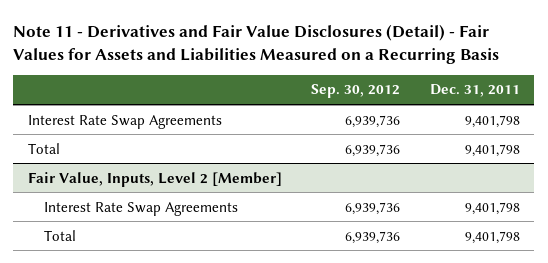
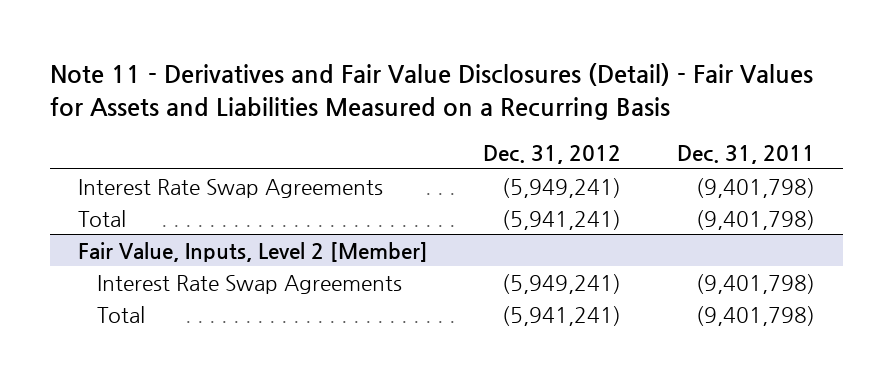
[311,84,401,99] Sep. 30, 2012 -> none
none -> [483,144,622,164] Dec. 31, 2012
[464,114,520,128] 9,401,798 -> [696,177,816,198] (9,401,798)
[464,143,520,157] 9,401,798 -> [696,209,816,230] (9,401,798)
[464,201,520,215] 9,401,798 -> [696,273,816,294] (9,401,798)
[464,230,520,244] 9,401,798 -> [696,305,816,326] (9,401,798)

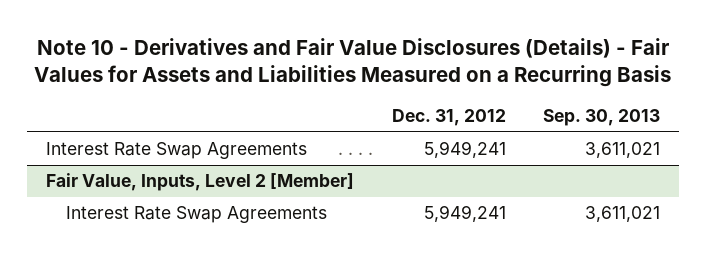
[49,63,813,121] Note 11 - Derivatives and Fair Value Disclosures (Detail) - Fair Values for Assets and Liabilities Measured on a Recurring Basis -> [34,37,672,87] Note 10 - Derivatives and Fair Value Disclosures (Details) - Fair Values for Assets and Liabilities Measured on a Recurring Basis
[677,144,816,164] Dec. 31, 2011 -> none
none -> [543,109,661,127] Sep. 30, 2013
[77,209,126,227] Total -> none
[502,177,622,198] (5,949,241) -> [423,141,506,159] 5,949,241
[96,305,145,323] Total -> none
[502,273,622,294] (5,949,241) -> [423,205,506,223] 5,949,241

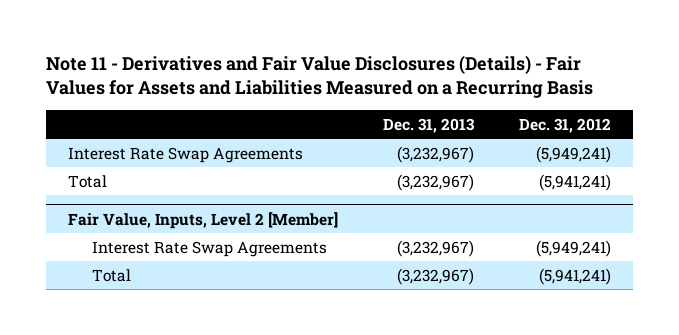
[34,37,672,87] Note 10 - Derivatives and Fair Value Disclosures (Details) - Fair Values for Assets and Liabilities Measured on a Recurring Basis -> [45,55,593,99] Note 11 - Derivatives and Fair Value Disclosures (Details) - Fair Values for Assets and Liabilities Measured on a Recurring Basis
[543,109,661,127] Sep. 30, 2013 -> none
none -> [382,117,475,133] Dec. 31, 2013
[423,141,506,159] 5,949,241 -> [535,145,611,163] (5,949,241)
none -> [68,174,108,188] Total
[423,205,506,223] 5,949,241 -> [535,239,611,257] (5,949,241)
none -> [91,268,131,282] Total

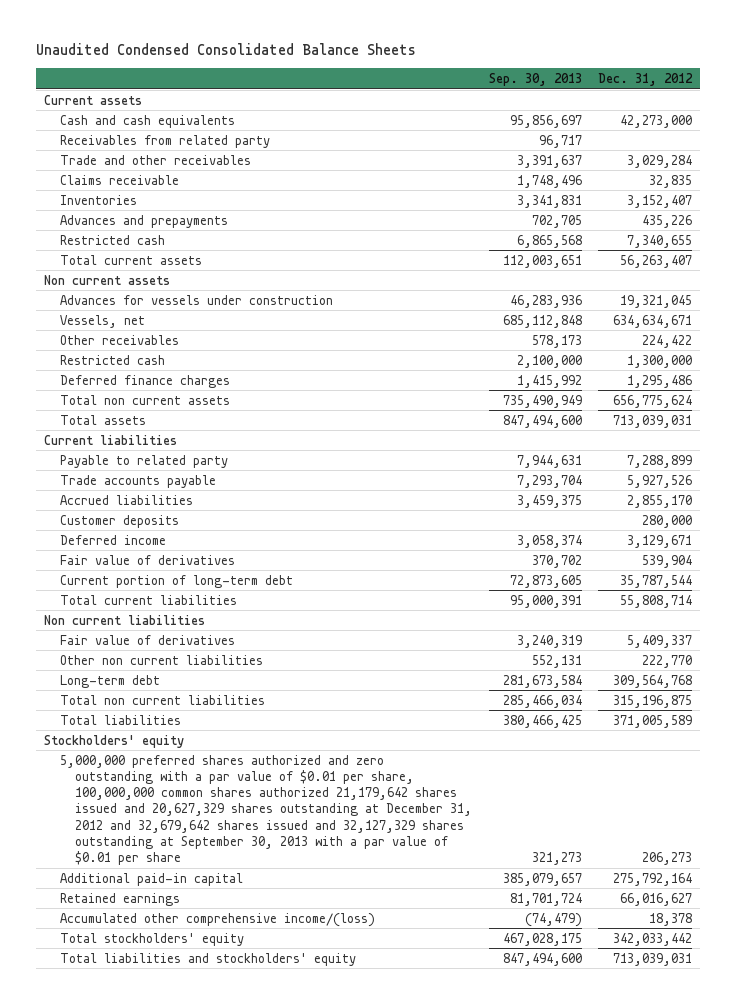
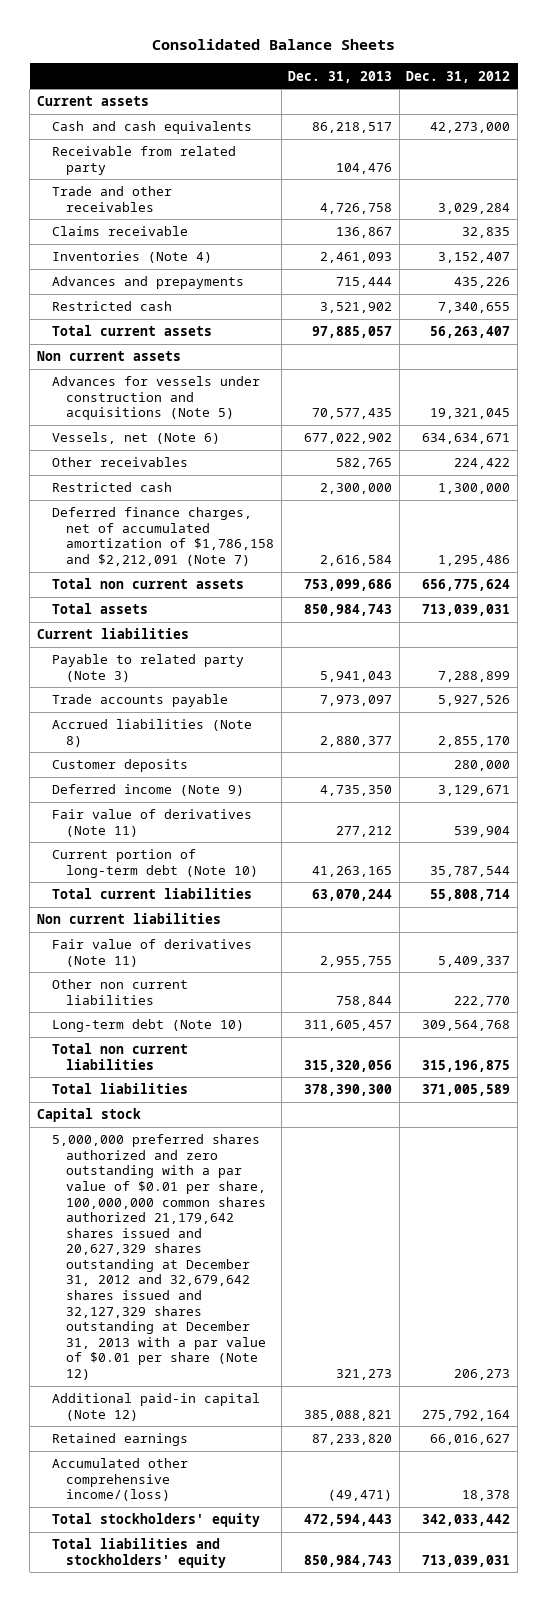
[35,43,416,56] Unaudited Condensed Consolidated Balance Sheets -> [151,39,395,51] Consolidated Balance Sheets
[488,72,582,86] Sep. 30, 2013 -> none
none -> [288,70,393,83] Dec. 31, 2013
[59,134,270,148] Receivables from related party -> [51,146,236,175] Receivable from related party
[59,194,137,205] Inventories -> [51,251,212,264] Inventories (Note 4)
[59,294,333,305] Advances for vessels under construction -> [51,376,260,421] Advances for vessels under construction and acquisitions (Note 5)
[59,314,145,328] Vessels, net -> [51,432,220,445] Vessels, net (Note 6)
[59,374,230,388] Deferred finance charges -> [51,507,275,566] Deferred finance charges, net of accumulated amortization of $1,786,158 and $2,212,091 (Note 7)
[59,454,228,468] Payable to related party -> [51,654,244,682] Payable to related party (Note 3)
[59,494,193,505] Accrued liabilities -> [51,719,252,747] Accrued liabilities (Note 8)
[59,534,166,545] Deferred income -> [51,784,244,797] Deferred income (Note 9)
[59,554,235,565] Fair value of derivatives -> [51,809,252,837] Fair value of derivatives (Note 11)
[59,574,293,588] Current portion of long-term debt -> [51,849,259,878] Current portion of long-term debt (Note 10)
[59,634,235,645] Fair value of derivatives -> [51,939,252,967] Fair value of derivatives (Note 11)
[59,674,160,688] Long-term debt -> [51,1019,244,1033] Long-term debt (Note 10)
[43,734,184,748] Stockholders' equity -> none
none -> [36,1108,141,1123] Capital stock
[59,754,473,866] 5,000,000 preferred shares authorized and zero outstanding with a par value of $0.01 per share, 100,000,000 common shares authorized 21,179,642 shares issued and 20,627,329 shares outstanding at December 31, 2012 and 32,679,642 shares issued and 32,127,329 shares outstanding at September 30, 2013 with a par value of $0.01 per share -> [51,1134,267,1380] 5,000,000 preferred shares authorized and zero outstanding with a par value of $0.01 per share, 100,000,000 common shares authorized 21,179,642 shares issued and 20,627,329 shares outstanding at December 31, 2012 and 32,679,642 shares issued and 32,127,329 shares outstanding at December 31, 2013 with a par value of $0.01 per share (Note 12)
[59,872,243,886] Additional paid-in capital -> [51,1393,260,1421] Additional paid-in capital (Note 12)

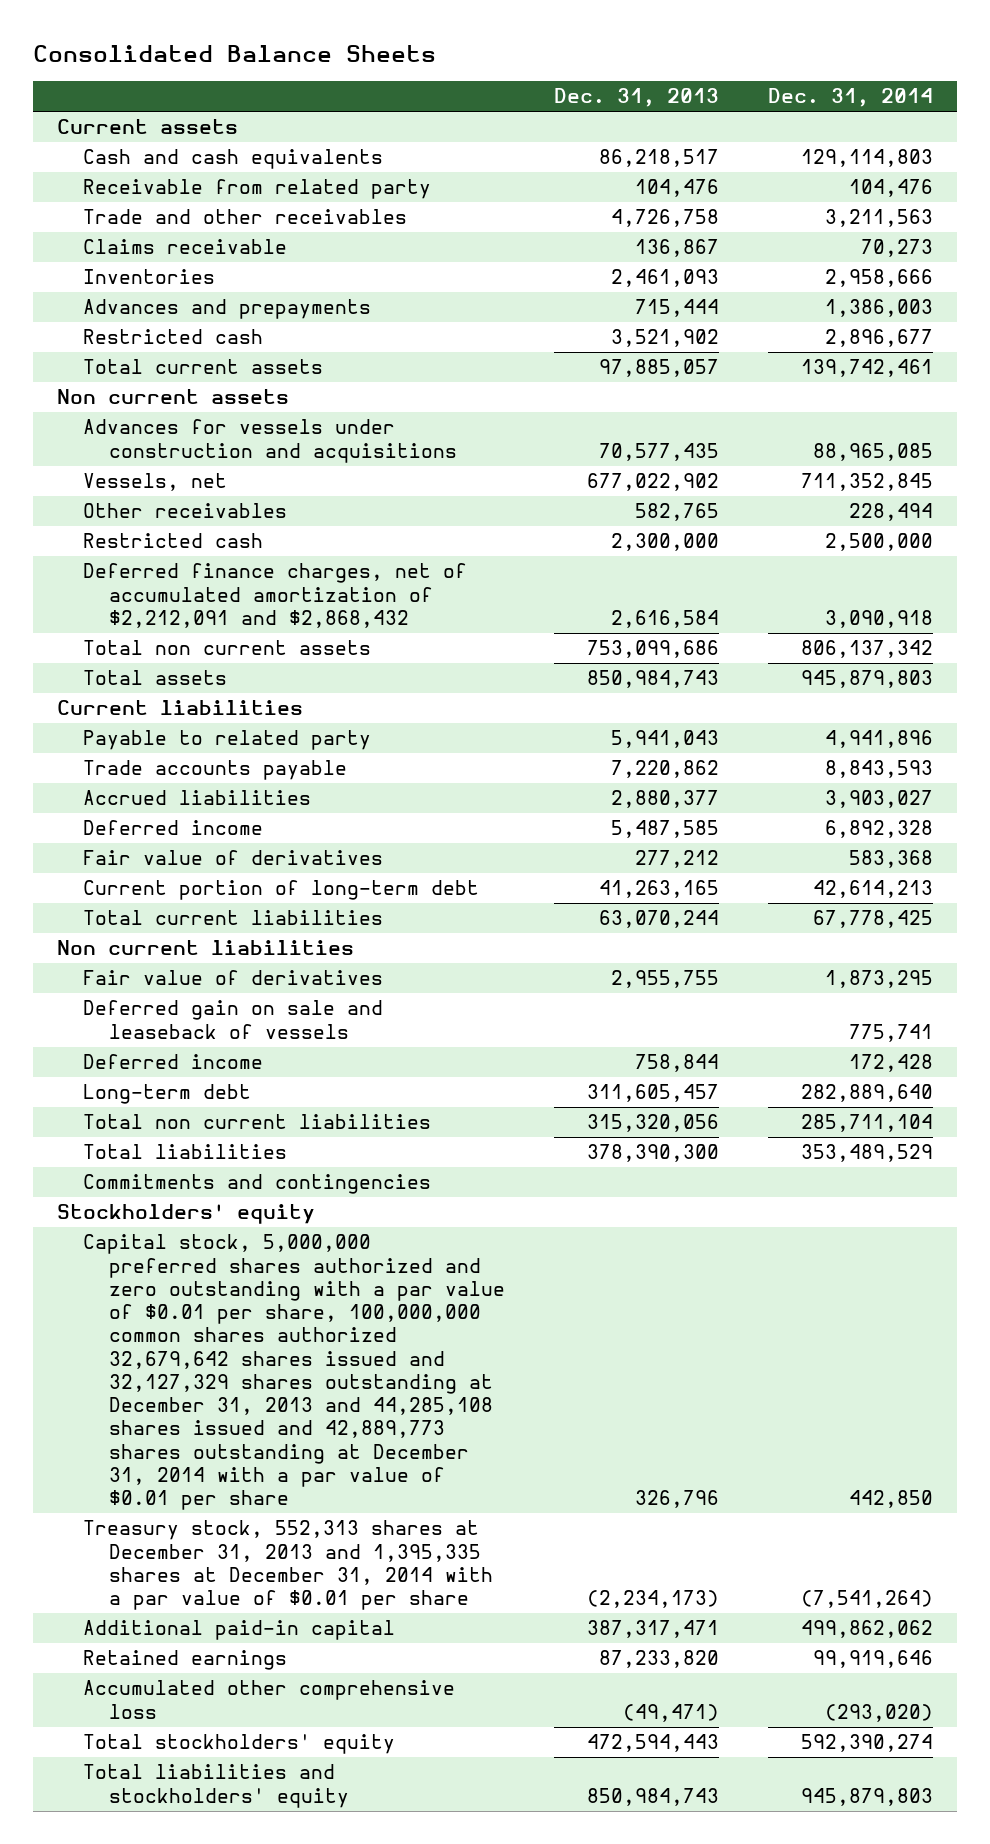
[406,70,511,83] Dec. 31, 2012 -> none
none -> [767,88,933,108] Dec. 31, 2014
[51,251,212,264] Inventories (Note 4) -> [82,269,215,285] Inventories
[51,376,260,421] Advances for vessels under construction and acquisitions (Note 5) -> [82,419,457,463] Advances for vessels under construction and acquisitions
[51,432,220,445] Vessels, net (Note 6) -> [82,473,227,492] Vessels, net
[51,507,275,566] Deferred finance charges, net of accumulated amortization of $1,786,158 and $2,212,091 (Note 7) -> [82,563,467,628] Deferred finance charges, net of accumulated amortization of $2,212,091 and $2,868,432
[51,759,188,773] Customer deposits -> none
[51,654,244,682] Payable to related party (Note 3) -> [82,730,371,751] Payable to related party
[320,695,393,707] 7,973,097 -> [610,760,719,779] 7,220,862
[51,719,252,747] Accrued liabilities (Note 8) -> [82,790,311,806] Accrued liabilities
[51,784,244,797] Deferred income (Note 9) -> [82,820,263,836] Deferred income
[320,785,393,797] 4,735,350 -> [610,820,719,839] 5,487,585
[51,809,252,837] Fair value of derivatives (Note 11) -> [82,850,383,866] Fair value of derivatives
[51,849,259,878] Current portion of long-term debt (Note 10) -> [82,880,479,901] Current portion of long-term debt
[51,939,252,967] Fair value of derivatives (Note 11) -> [82,970,383,986] Fair value of derivatives
none -> [82,1000,383,1039] Deferred gain on sale and leaseback of vessels
[51,979,188,1005] Other non current liabilities -> [82,1054,263,1070] Deferred income
[51,1019,244,1033] Long-term debt (Note 10) -> [82,1084,251,1105] Long-term debt
[36,1108,141,1123] Capital stock -> none
none -> [82,1174,431,1195] Commitments and contingencies
none -> [57,1204,316,1225] Stockholders' equity
[51,1134,267,1380] 5,000,000 preferred shares authorized and zero outstanding with a par value of $0.01 per share, 100,000,000 common shares authorized 21,179,642 shares issued and 20,627,329 shares outstanding at December 31, 2012 and 32,679,642 shares issued and 32,127,329 shares outstanding at December 31, 2013 with a par value of $0.01 per share (Note 12) -> [82,1234,505,1511] Capital stock, 5,000,000 preferred shares authorized and zero outstanding with a par value of $0.01 per share, 100,000,000 common shares authorized 32,679,642 shares issued and 32,127,329 shares outstanding at December 31, 2013 and 44,285,108 shares issued and 42,889,773 shares outstanding at December 31, 2014 with a par value of $0.01 per share
[336,1368,393,1380] 321,273 -> [634,1490,719,1509] 326,796
none -> [82,1520,493,1611] Treasury stock, 552,313 shares at December 31, 2013 and 1,395,335 shares at December 31, 2014 with a par value of $0.01 per share
[51,1393,260,1421] Additional paid-in capital (Note 12) -> [82,1620,395,1641] Additional paid-in capital
[304,1409,393,1421] 385,088,821 -> [586,1620,719,1639] 387,317,471
[51,1458,188,1502] Accumulated other comprehensive income/(loss) -> [82,1680,455,1719] Accumulated other comprehensive loss

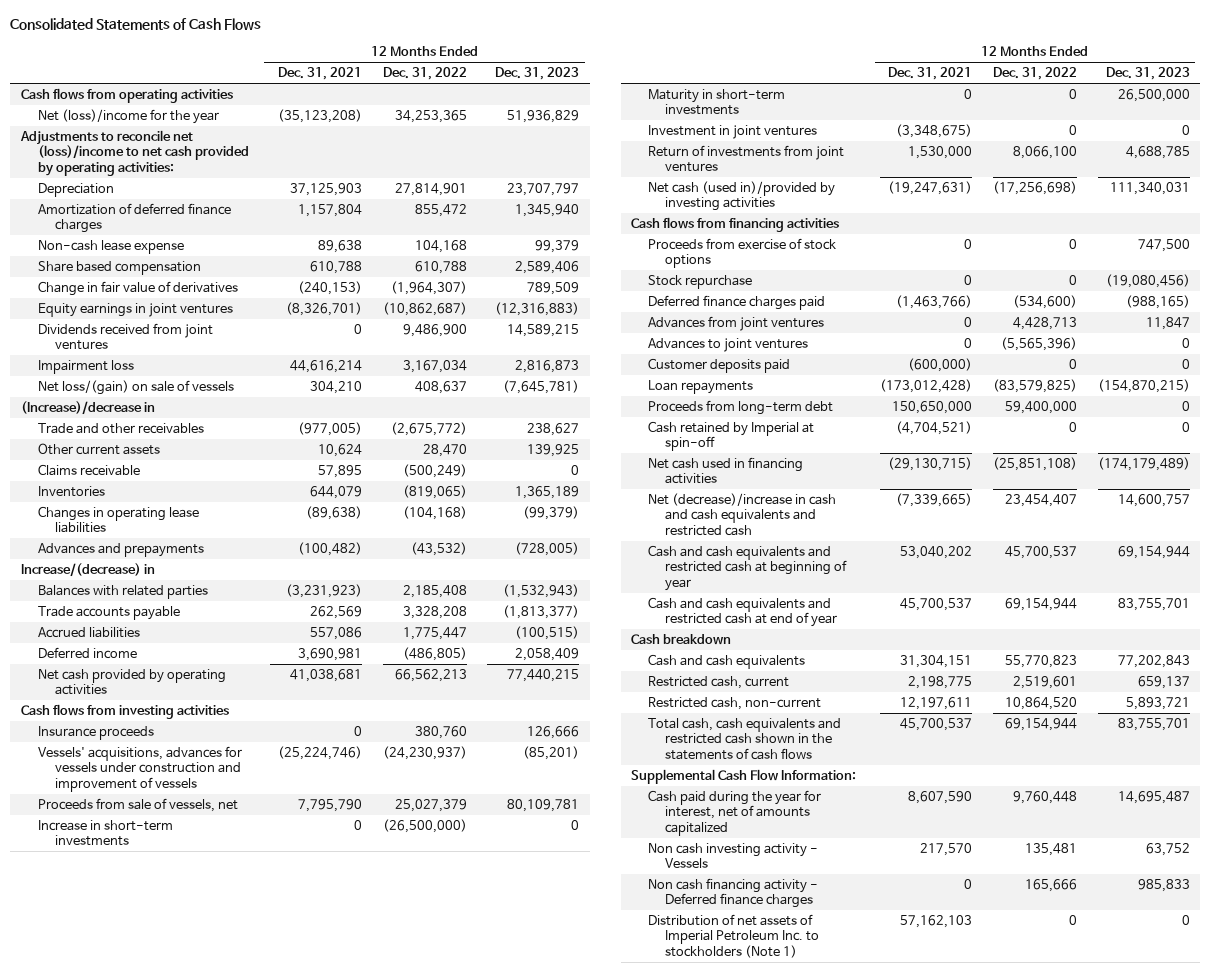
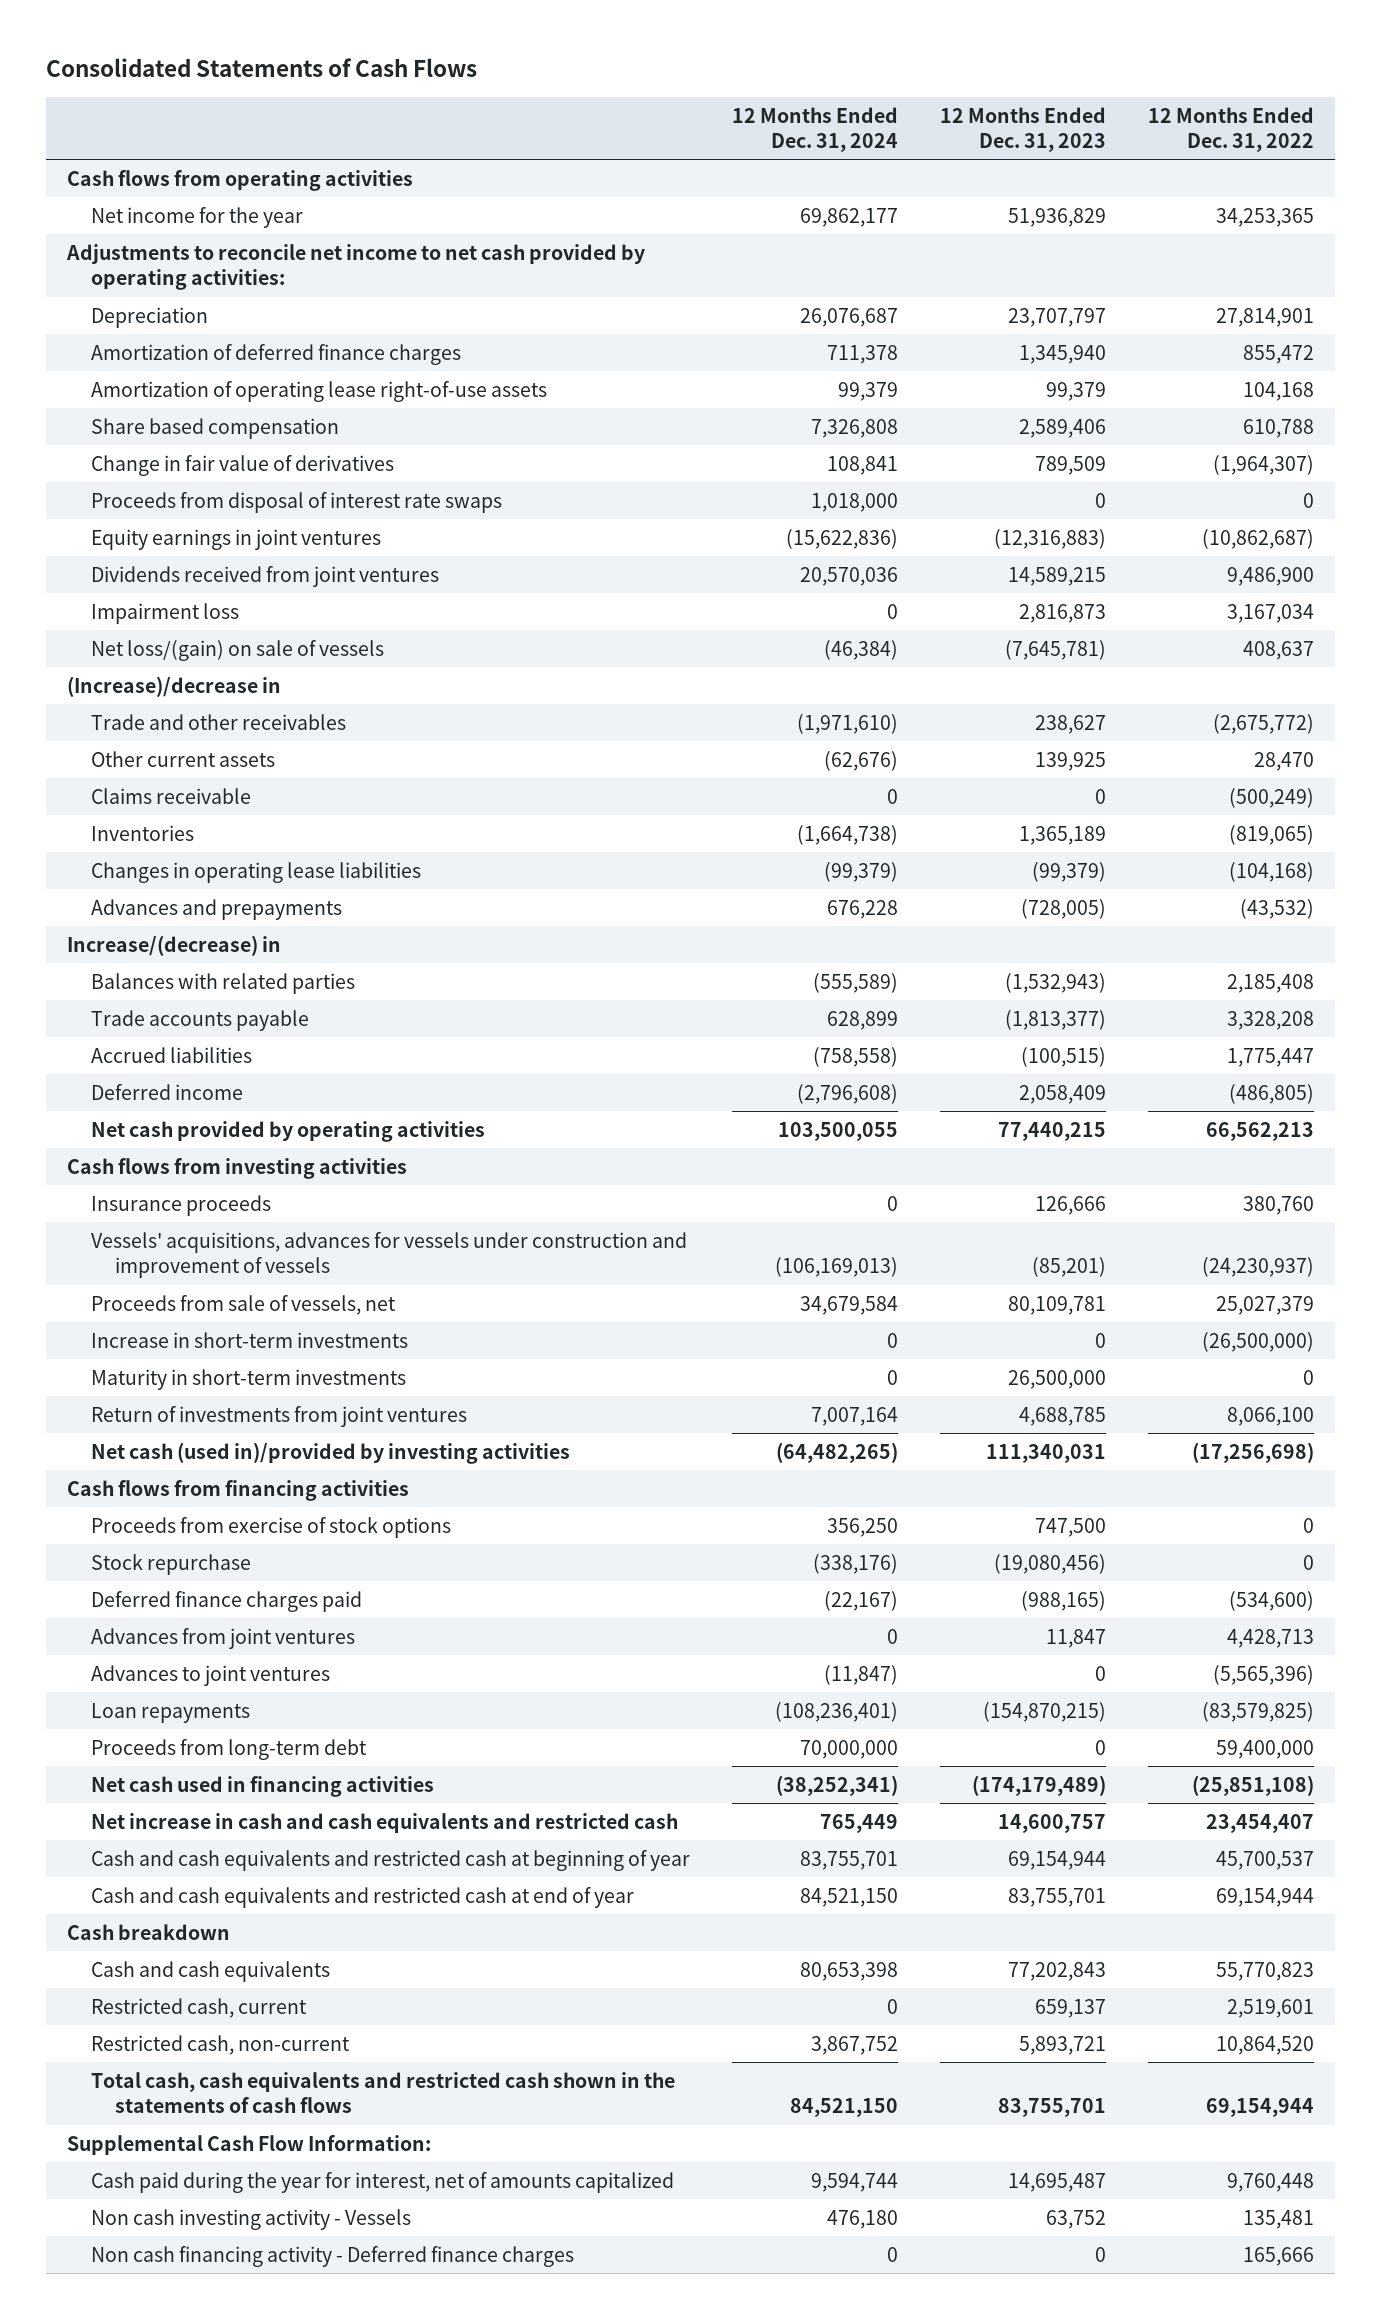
[277,67,362,81] Dec. 31, 2021 -> none
none -> [732,106,899,152] 12 Months Ended Dec. 31, 2024
[37,108,219,124] Net (loss)/income for the year -> [91,206,304,228] Net income for the year
[19,129,249,176] Adjustments to reconcile net (loss)/income to net cash provided by operating activities: -> [66,243,646,291] Adjustments to reconcile net income to net cash provided by operating activities:
[37,239,184,254] Non-cash lease expense -> [91,380,548,402] Amortization of operating lease right-of-use assets
none -> [91,491,503,513] Proceeds from disposal of interest rate swaps
[648,124,818,139] Investment in joint ventures -> none
[648,357,791,373] Customer deposits paid -> none
[648,420,815,452] Cash retained by Imperial at spin-off -> none
[648,492,837,536] Net (decrease)/increase in cash and cash equivalents and restricted cash -> [91,1812,679,1833] Net increase in cash and cash equivalents and restricted cash
[648,913,820,958] Distribution of net assets of Imperial Petroleum Inc. to stockholders (Note 1) -> none
[1137,878,1190,892] 985,833 -> [1095,2246,1107,2262] 0

